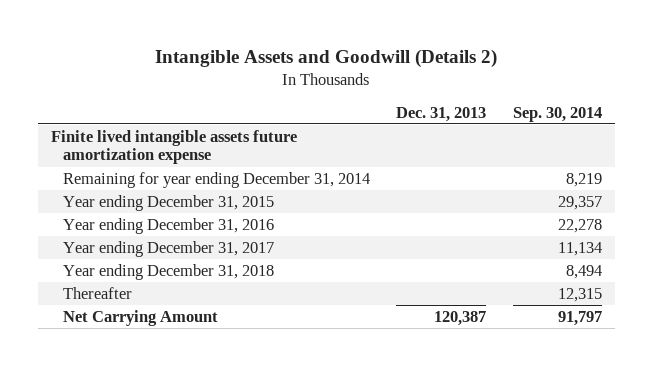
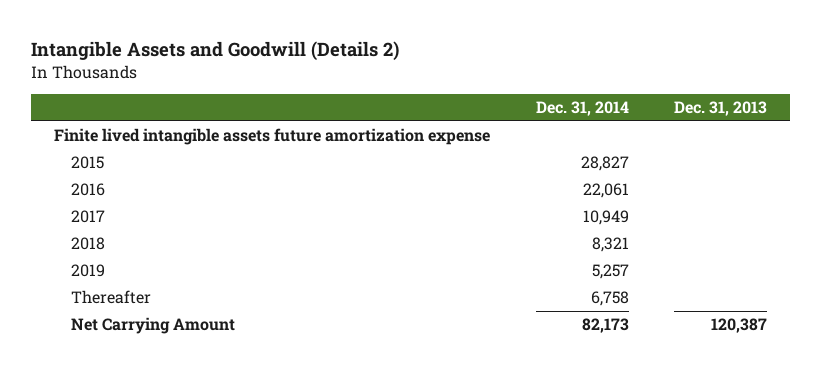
[512,106,602,122] Sep. 30, 2014 -> none
none -> [535,101,629,117] Dec. 31, 2014
[63,171,371,188] Remaining for year ending December 31, 2014 -> none
[63,194,275,211] Year ending December 31, 2015 -> [71,156,105,170] 2015
[63,217,275,234] Year ending December 31, 2016 -> [71,183,106,197] 2016
[63,240,275,257] Year ending December 31, 2017 -> [71,210,106,224] 2017
[63,263,275,280] Year ending December 31, 2018 -> [71,237,106,251] 2018
none -> [71,264,106,278] 2019

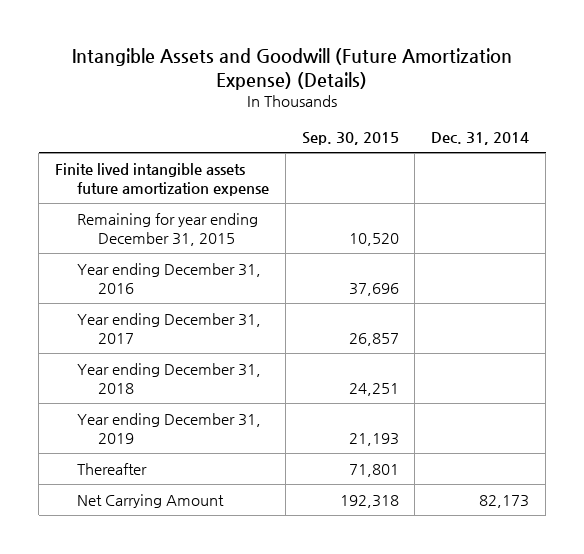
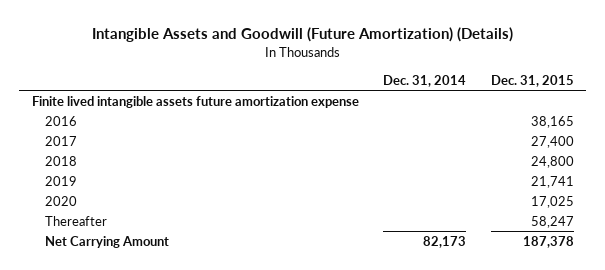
[72,48,513,90] Intangible Assets and Goodwill (Future Amortization Expense) (Details) -> [91,27,513,43] Intangible Assets and Goodwill (Future Amortization) (Details)
[301,132,399,146] Sep. 30, 2015 -> none
none -> [490,74,574,87] Dec. 31, 2015
[76,212,258,246] Remaining for year ending December 31, 2015 -> none
[76,262,261,294] Year ending December 31, 2016 -> [44,115,77,126] 2016
[76,312,261,344] Year ending December 31, 2017 -> [44,135,77,146] 2017
[76,362,261,394] Year ending December 31, 2018 -> [44,155,77,166] 2018
[76,412,261,444] Year ending December 31, 2019 -> [44,175,77,186] 2019
none -> [44,195,77,206] 2020

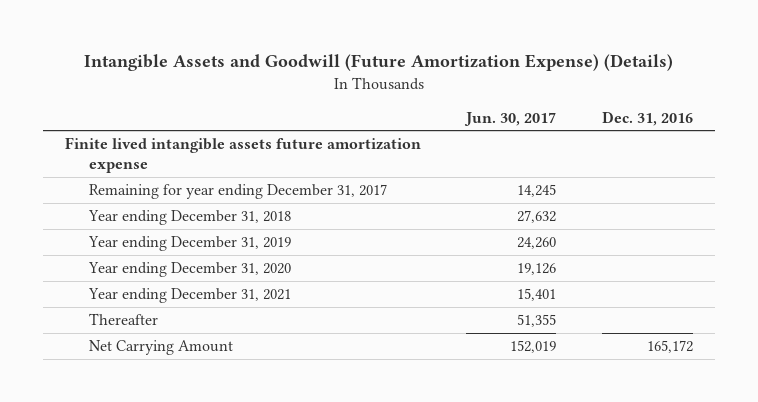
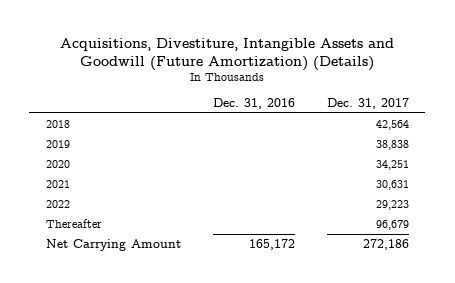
[83,54,673,72] Intangible Assets and Goodwill (Future Amortization Expense) (Details) -> [60,37,395,71] Acquisitions, Divestiture, Intangible Assets and Goodwill (Future Amortization) (Details)
[464,111,557,126] Jun. 30, 2017 -> none
none -> [327,97,410,109] Dec. 31, 2017
[65,137,422,173] Finite lived intangible assets future amortization expense -> none
[89,184,388,200] Remaining for year ending December 31, 2017 -> none
[88,210,292,226] Year ending December 31, 2018 -> [45,119,70,128] 2018
[88,236,292,252] Year ending December 31, 2019 -> [45,139,70,148] 2019
[88,262,292,278] Year ending December 31, 2020 -> [45,159,70,168] 2020
[88,288,292,304] Year ending December 31, 2021 -> [45,179,70,188] 2021
none -> [45,199,70,208] 2022

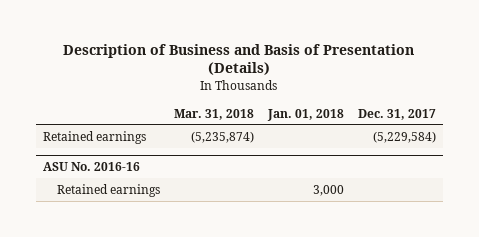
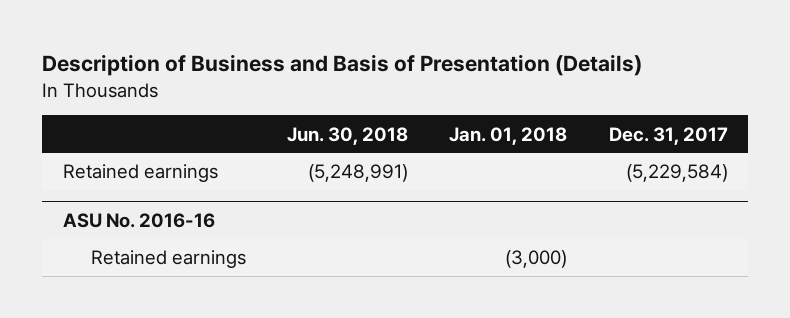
[174,108,255,120] Mar. 31, 2018 -> none
none -> [286,126,408,145] Jun. 30, 2018
[313,184,345,196] 3,000 -> [505,250,568,269] (3,000)

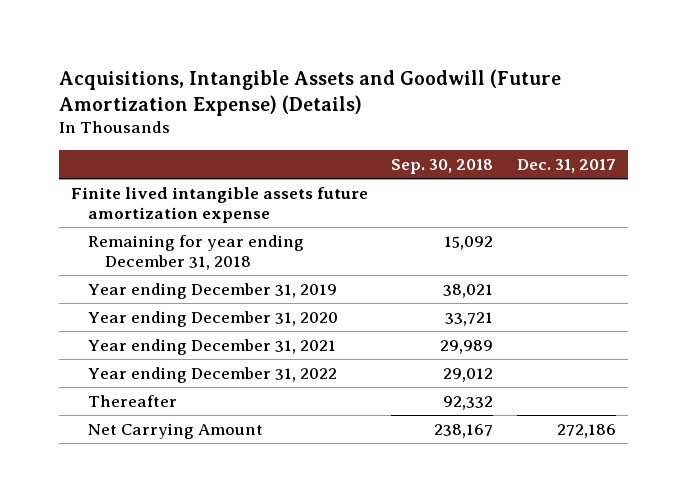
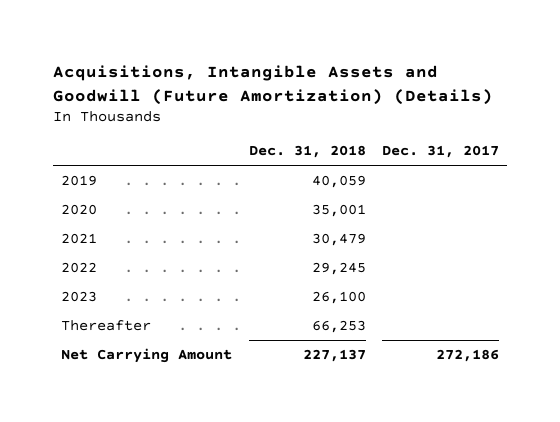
[58,68,561,116] Acquisitions, Intangible Assets and Goodwill (Future Amortization Expense) (Details) -> [53,65,494,105] Acquisitions, Intangible Assets and Goodwill (Future Amortization) (Details)
[391,158,494,174] Sep. 30, 2018 -> none
none -> [248,145,366,159] Dec. 31, 2018
[70,186,368,223] Finite lived intangible assets future amortization expense -> none
[87,234,304,270] Remaining for year ending December 31, 2018 -> none
[87,282,337,299] Year ending December 31, 2019 -> [61,174,98,186] 2019
[87,310,338,327] Year ending December 31, 2020 -> [61,203,98,215] 2020
[87,338,336,355] Year ending December 31, 2021 -> [61,232,98,244] 2021
[87,366,337,383] Year ending December 31, 2022 -> [61,261,98,273] 2022
none -> [61,290,98,302] 2023

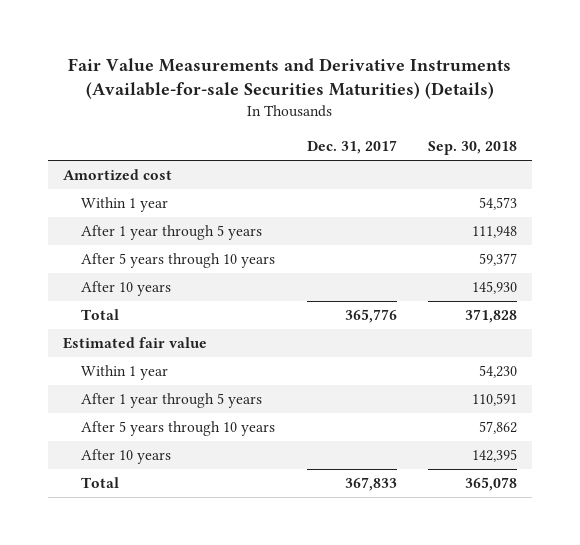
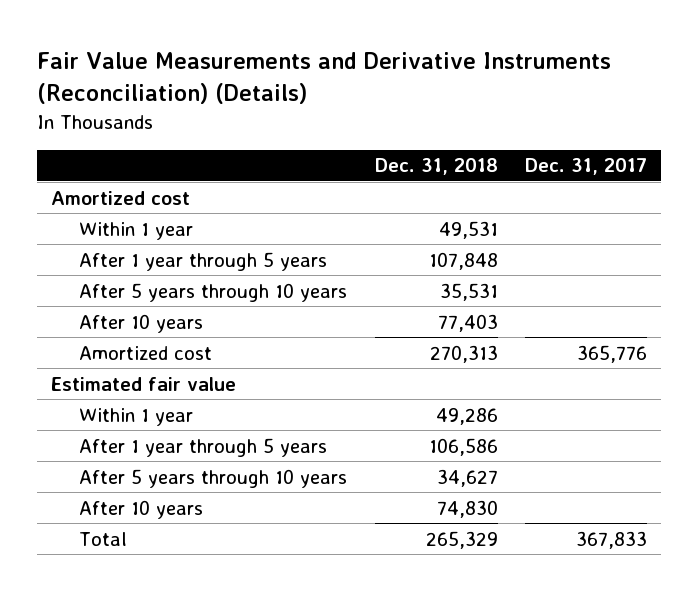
[68,58,512,100] Fair Value Measurements and Derivative Instruments (Available-for-sale Securities Maturities) (Details) -> [36,52,611,105] Fair Value Measurements and Derivative Instruments (Reconciliation) (Details)
[427,140,517,155] Sep. 30, 2018 -> none
none -> [374,158,498,176] Dec. 31, 2018
[81,309,120,321] Total -> [79,345,213,360] Amortized cost

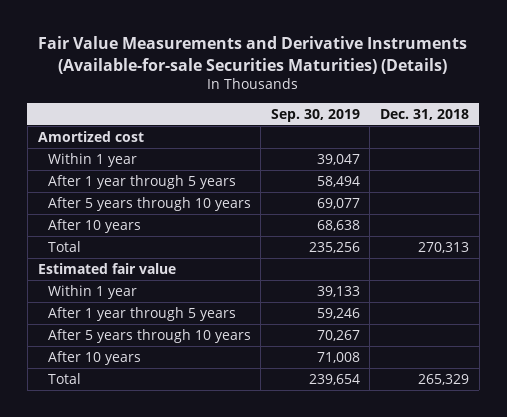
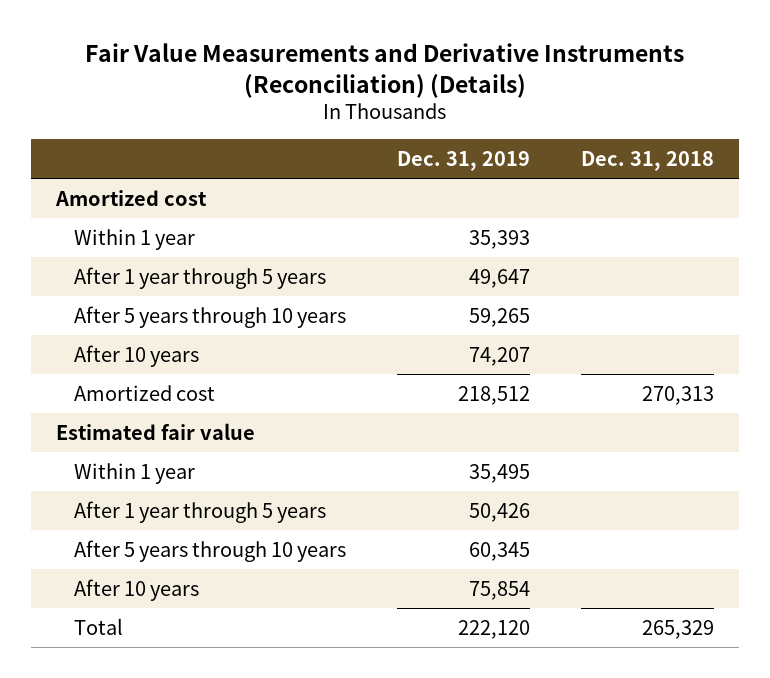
[38,35,468,74] Fair Value Measurements and Derivative Instruments (Available-for-sale Securities Maturities) (Details) -> [85,42,685,98] Fair Value Measurements and Derivative Instruments (Reconciliation) (Details)
[270,108,360,122] Sep. 30, 2019 -> none
none -> [397,150,531,171] Dec. 31, 2019
[47,240,81,252] Total -> [74,384,216,401] Amortized cost

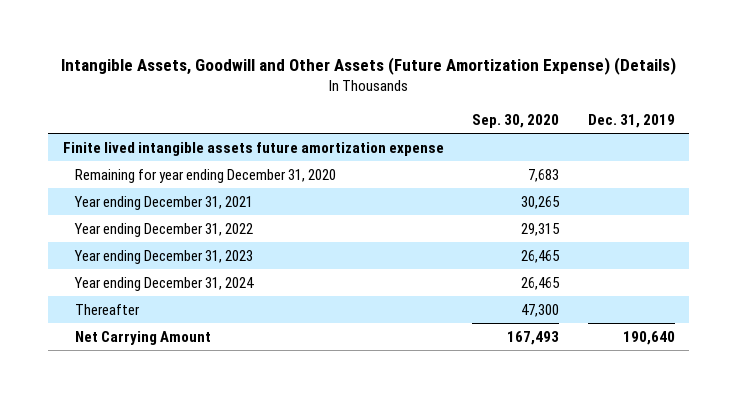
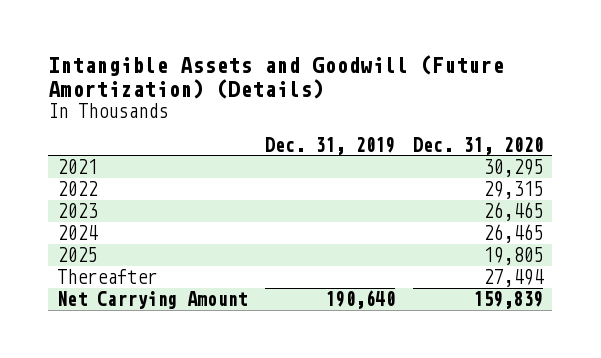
[60,57,676,76] Intangible Assets, Goodwill and Other Assets (Future Amortization Expense) (Details) -> [48,54,505,99] Intangible Assets and Goodwill (Future Amortization) (Details)
[472,113,560,128] Sep. 30, 2020 -> none
none -> [413,136,544,155] Dec. 31, 2020
[62,141,444,156] Finite lived intangible assets future amortization expense -> none
[74,168,336,183] Remaining for year ending December 31, 2020 -> none
[73,195,253,210] Year ending December 31, 2021 -> [57,159,98,175] 2021
[73,222,253,237] Year ending December 31, 2022 -> [57,181,99,197] 2022
[73,249,253,264] Year ending December 31, 2023 -> [57,203,99,219] 2023
[73,276,254,291] Year ending December 31, 2024 -> [57,225,99,241] 2024
none -> [57,247,98,263] 2025

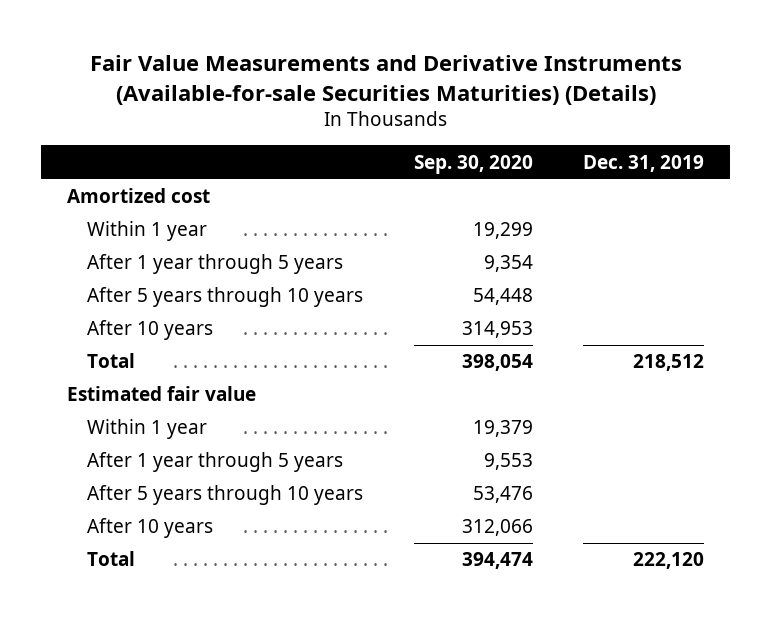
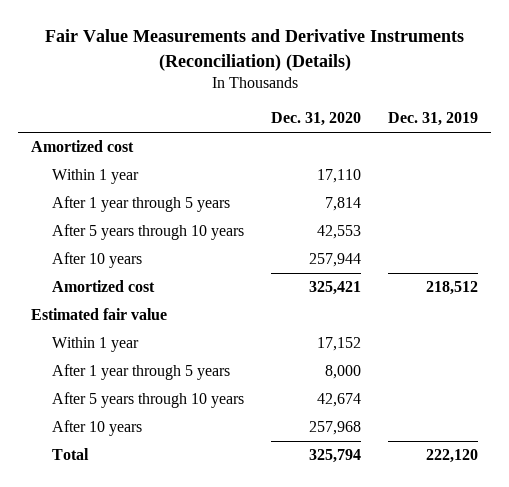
[89,54,682,105] Fair Value Measurements and Derivative Instruments (Available-for-sale Securities Maturities) (Details) -> [44,29,464,71] Fair Value Measurements and Derivative Instruments (Reconciliation) (Details)
[413,154,533,174] Sep. 30, 2020 -> none
none -> [270,112,361,127] Dec. 31, 2020
[87,353,136,369] Total -> [51,280,155,293] Amortized cost

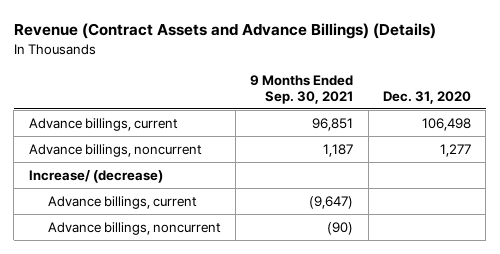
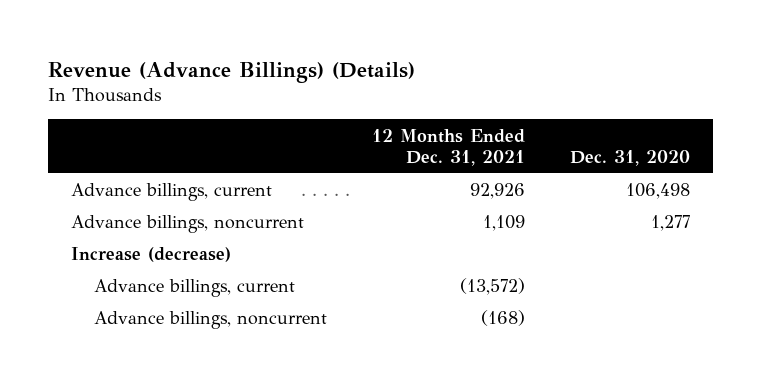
[13,23,436,40] Revenue (Contract Assets and Advance Billings) (Details) -> [48,61,416,83] Revenue (Advance Billings) (Details)
[250,74,354,104] 9 Months Ended Sep. 30, 2021 -> none
none -> [372,128,526,166] 12 Months Ended Dec. 31, 2021
[28,169,163,183] Increase/ (decrease) -> [70,247,231,263] Increase (decrease)

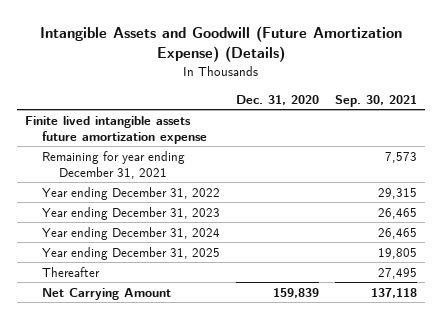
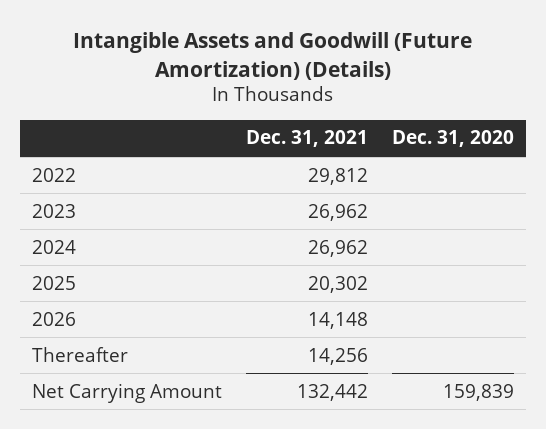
[40,25,403,63] Intangible Assets and Goodwill (Future Amortization Expense) (Details) -> [72,32,472,80] Intangible Assets and Goodwill (Future Amortization) (Details)
[335,94,418,107] Sep. 30, 2021 -> none
none -> [245,130,368,148] Dec. 31, 2021
[25,115,208,144] Finite lived intangible assets future amortization expense -> none
[42,150,186,179] Remaining for year ending December 31, 2021 -> none
[42,186,221,200] Year ending December 31, 2022 -> [31,167,76,182] 2022
[42,206,221,220] Year ending December 31, 2023 -> [31,203,76,218] 2023
[42,226,221,240] Year ending December 31, 2024 -> [31,239,76,254] 2024
[42,246,221,260] Year ending December 31, 2025 -> [31,275,76,290] 2025
none -> [31,311,76,326] 2026

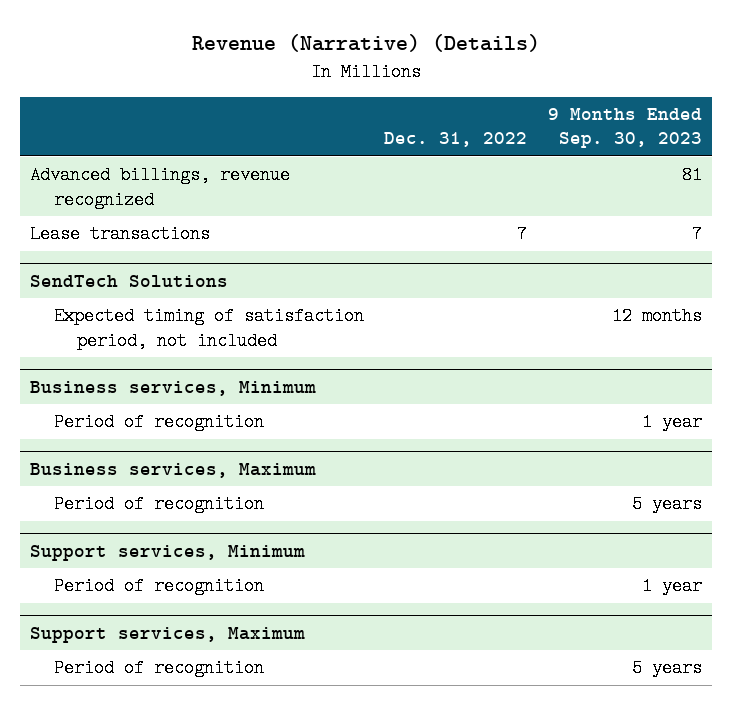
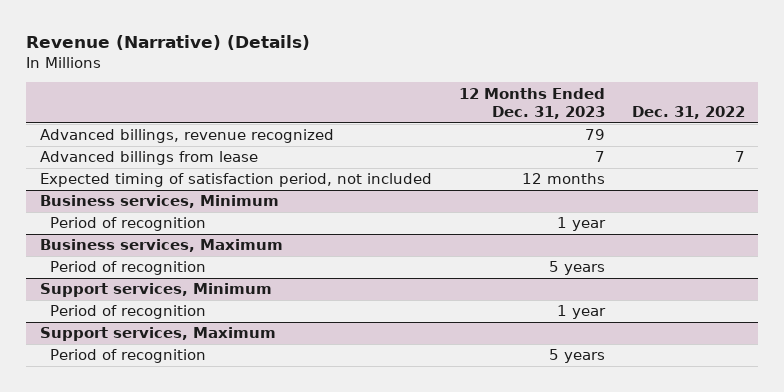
[547,107,702,149] 9 Months Ended Sep. 30, 2023 -> none
none -> [458,87,605,120] 12 Months Ended Dec. 31, 2023
[30,274,229,287] SendTech Solutions -> none
[53,307,364,350] Expected timing of satisfaction period, not included -> none
[30,225,211,244] Lease transactions -> [39,151,258,166] Advanced billings from lease
none -> [39,173,432,188] Expected timing of satisfaction period, not included

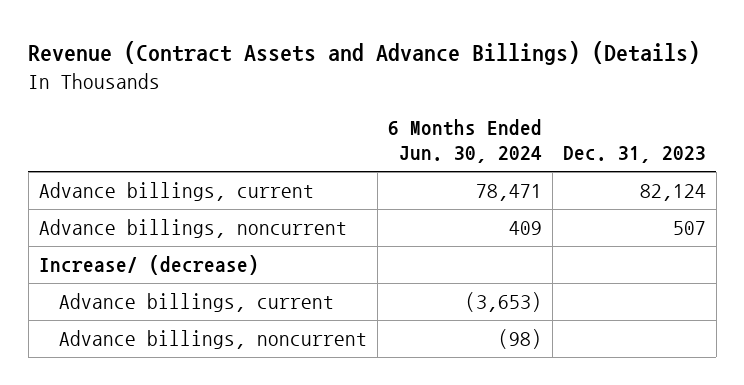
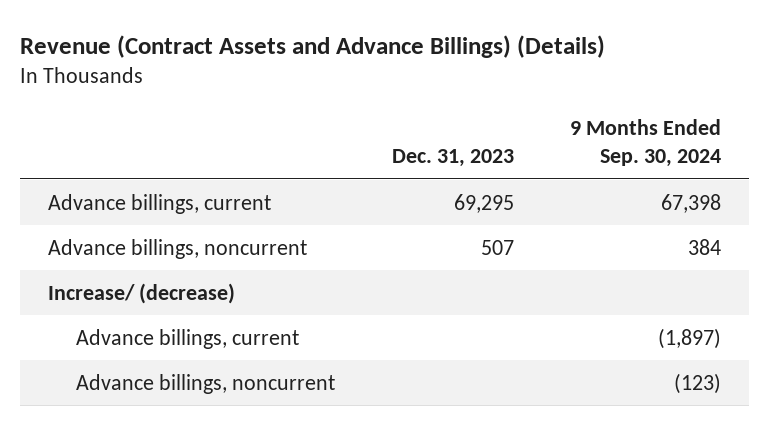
[387,118,542,164] 6 Months Ended Jun. 30, 2024 -> none
none -> [570,119,722,168] 9 Months Ended Sep. 30, 2024
[639,184,706,202] 82,124 -> [453,193,514,213] 69,295

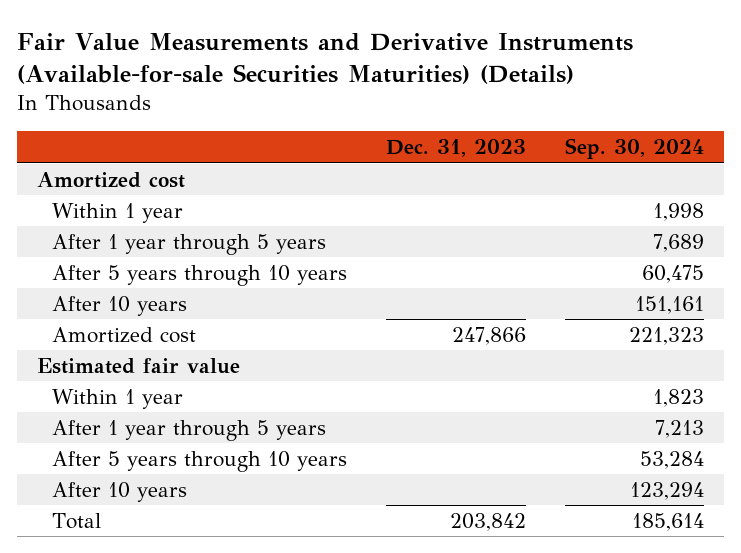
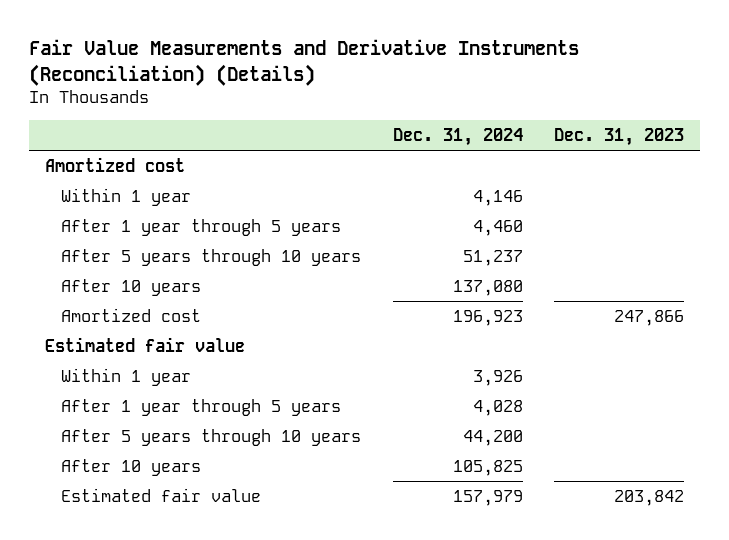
[17,32,634,85] Fair Value Measurements and Derivative Instruments (Available-for-sale Securities Maturities) (Details) -> [28,38,579,86] Fair Value Measurements and Derivative Instruments (Reconciliation) (Details)
[564,138,704,160] Sep. 30, 2024 -> none
none -> [392,128,523,147] Dec. 31, 2024
[51,512,101,529] Total -> [60,488,261,503] Estimated fair value

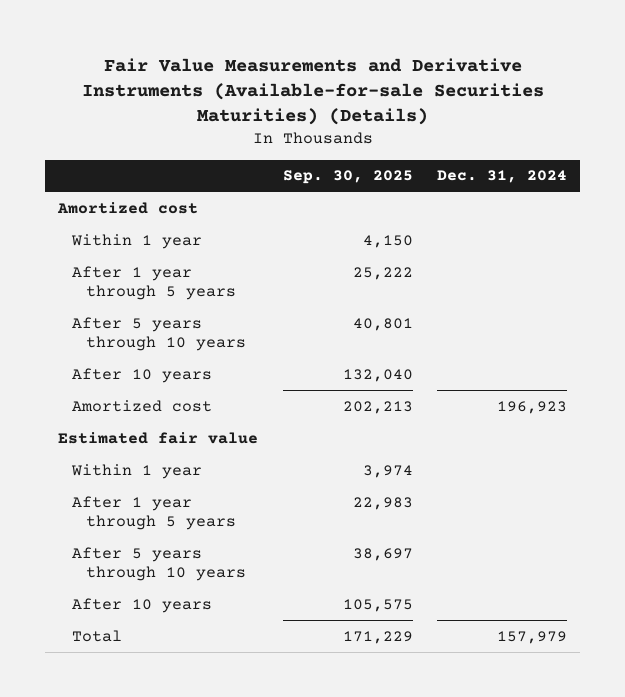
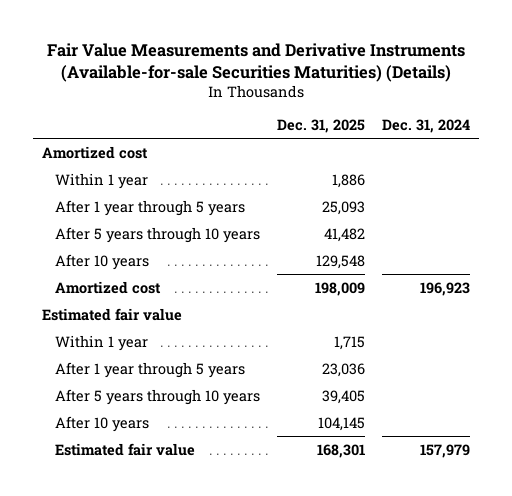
[282,170,413,185] Sep. 30, 2025 -> none
none -> [276,118,365,133] Dec. 31, 2025
[71,629,122,642] Total -> [54,442,195,456] Estimated fair value

